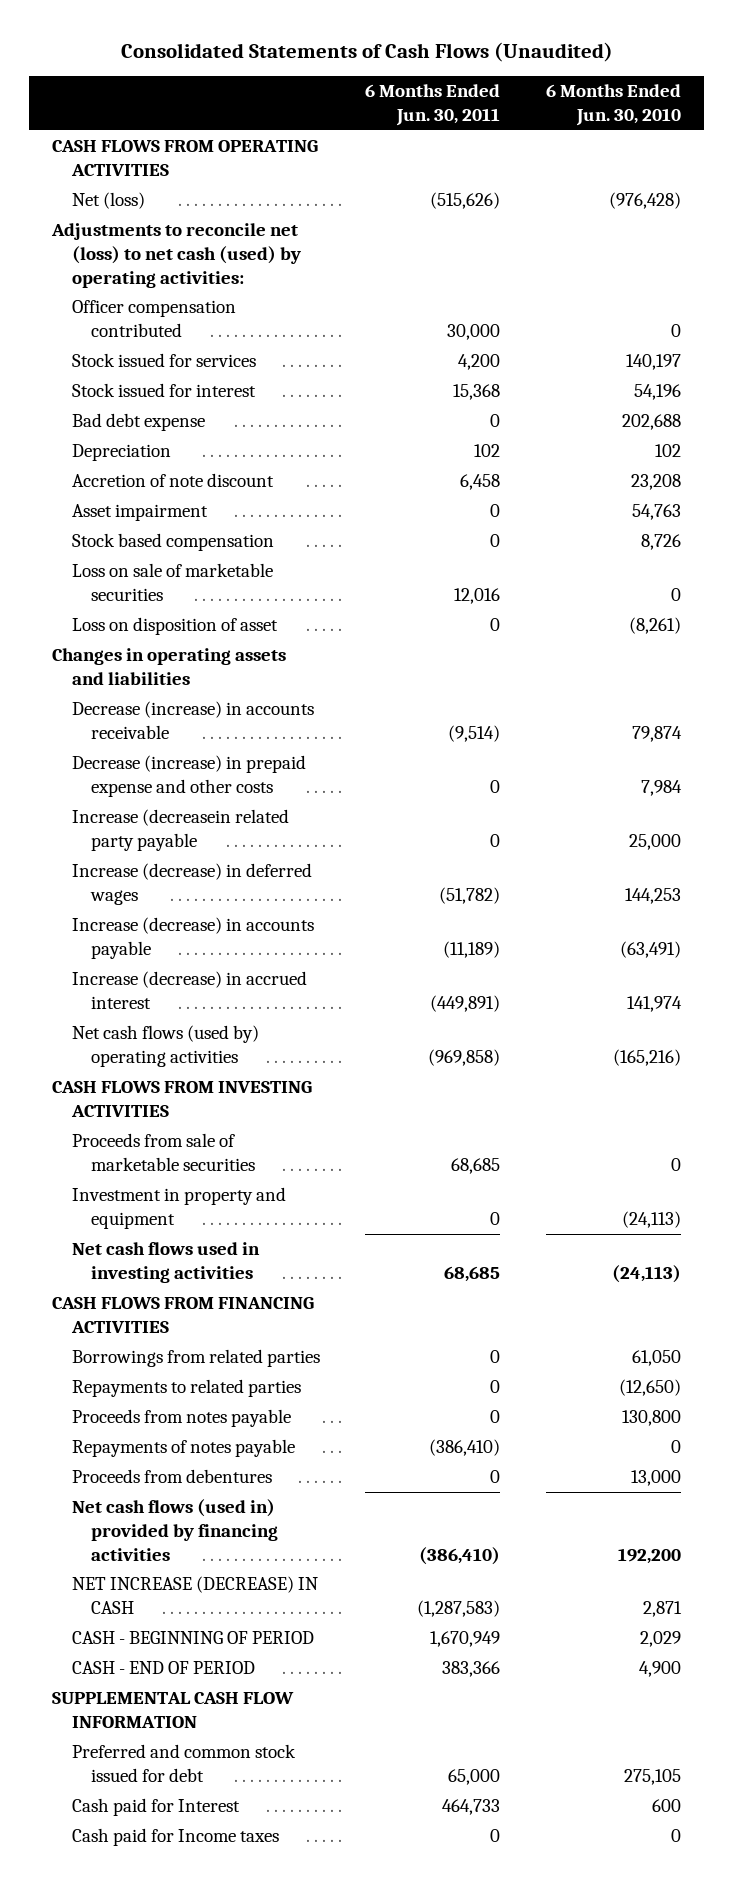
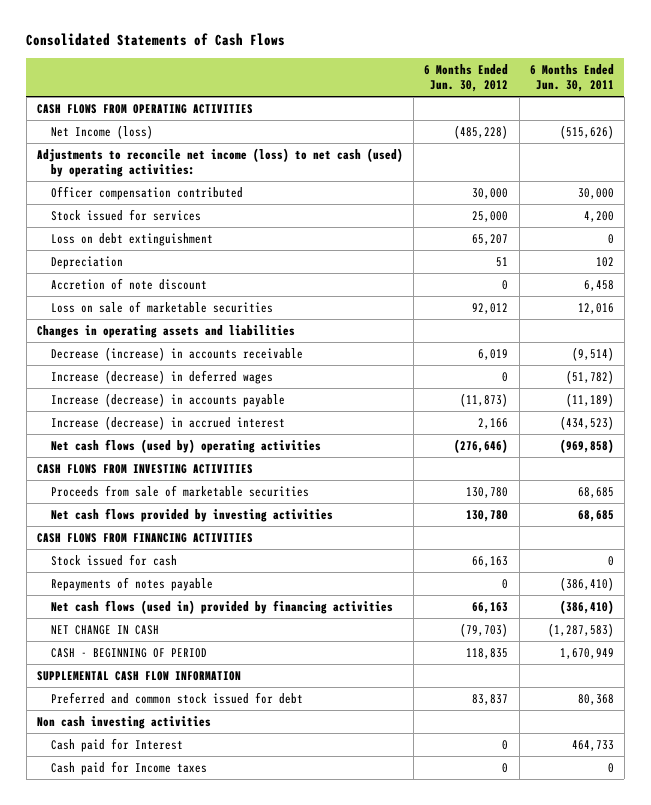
[120,41,613,62] Consolidated Statements of Cash Flows (Unaudited) -> [26,33,286,47] Consolidated Statements of Cash Flows
[546,84,682,127] 6 Months Ended Jun. 30, 2010 -> none
none -> [424,63,509,93] 6 Months Ended Jun. 30, 2012
[71,192,145,210] Net (loss) -> [51,124,154,139] Net Income (loss)
[51,223,301,288] Adjustments to reconcile net (loss) to net cash (used) by operating activities: -> [36,147,403,178] Adjustments to reconcile net income (loss) to net cash (used) by operating activities:
[71,383,256,398] Stock issued for interest -> none
[71,413,205,432] Bad debt expense -> none
none -> [51,232,214,246] Loss on debt extinguishment
[71,504,208,522] Asset impairment -> none
[71,533,274,552] Stock based compensation -> none
[71,617,278,636] Loss on disposition of asset -> none
[71,755,306,797] Decrease (increase) in prepaid expense and other costs -> none
[71,809,289,851] Increase (decreasein related party payable -> none
[430,994,501,1012] (449,891) -> [559,415,614,430] (434,523)
[71,1187,286,1229] Investment in property and equipment -> none
[71,1242,260,1283] Net cash flows used in investing activities -> [51,507,334,522] Net cash flows provided by investing activities
[71,1349,320,1368] Borrowings from related parties -> none
[71,1379,301,1398] Repayments to related parties -> none
[71,1409,291,1428] Proceeds from notes payable -> none
none -> [51,553,178,566] Stock issued for cash
[71,1469,272,1484] Proceeds from debentures -> none
[71,1576,318,1614] NET INCREASE (DECREASE) IN CASH -> [51,624,160,635] NET CHANGE IN CASH
[71,1661,255,1675] CASH - END OF PERIOD -> none
[448,1768,501,1785] 65,000 -> [577,693,614,705] 80,368
none -> [36,715,211,729] Non cash investing activities

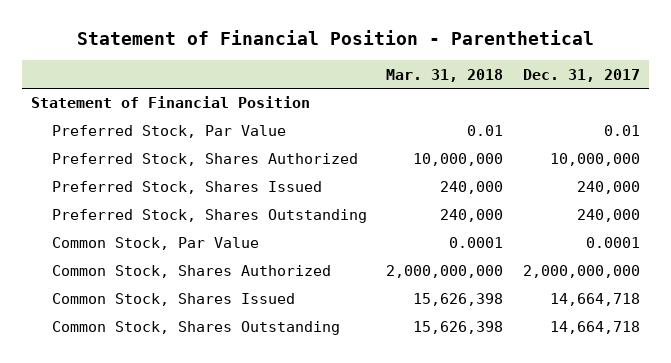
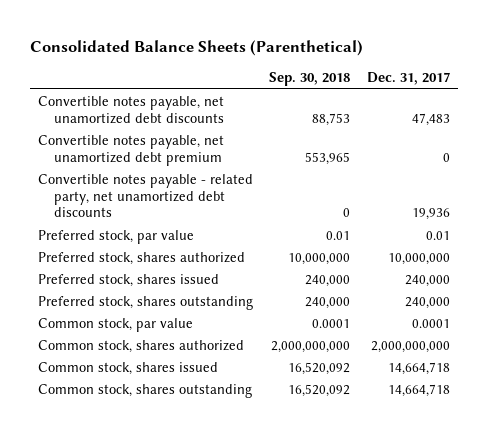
[76,30,594,46] Statement of Financial Position - Parenthetical -> [30,40,364,57] Consolidated Balance Sheets (Parenthetical)
[386,68,504,82] Mar. 31, 2018 -> none
none -> [269,72,351,87] Sep. 30, 2018
[31,96,311,109] Statement of Financial Position -> none
none -> [38,95,225,124] Convertible notes payable, net unamortized debt discounts
none -> [38,134,225,166] Convertible notes payable, net unamortized debt premium
none -> [38,173,254,218] Convertible notes payable - related party, net unamortized debt discounts
[52,125,287,139] Preferred Stock, Par Value -> [38,229,195,244] Preferred stock, par value
[52,153,359,167] Preferred Stock, Shares Authorized -> [38,251,246,265] Preferred stock, shares authorized
[52,181,323,195] Preferred Stock, Shares Issued -> [38,273,220,287] Preferred stock, shares issued
[52,209,368,224] Preferred Stock, Shares Outstanding -> [38,295,254,310] Preferred stock, shares outstanding
[52,237,260,251] Common Stock, Par Value -> [38,317,194,332] Common stock, par value
[52,265,332,279] Common Stock, Shares Authorized -> [38,339,245,353] Common stock, shares authorized
[52,293,296,307] Common Stock, Shares Issued -> [38,361,219,375] Common stock, shares issued
[52,321,341,336] Common Stock, Shares Outstanding -> [38,383,253,398] Common stock, shares outstanding

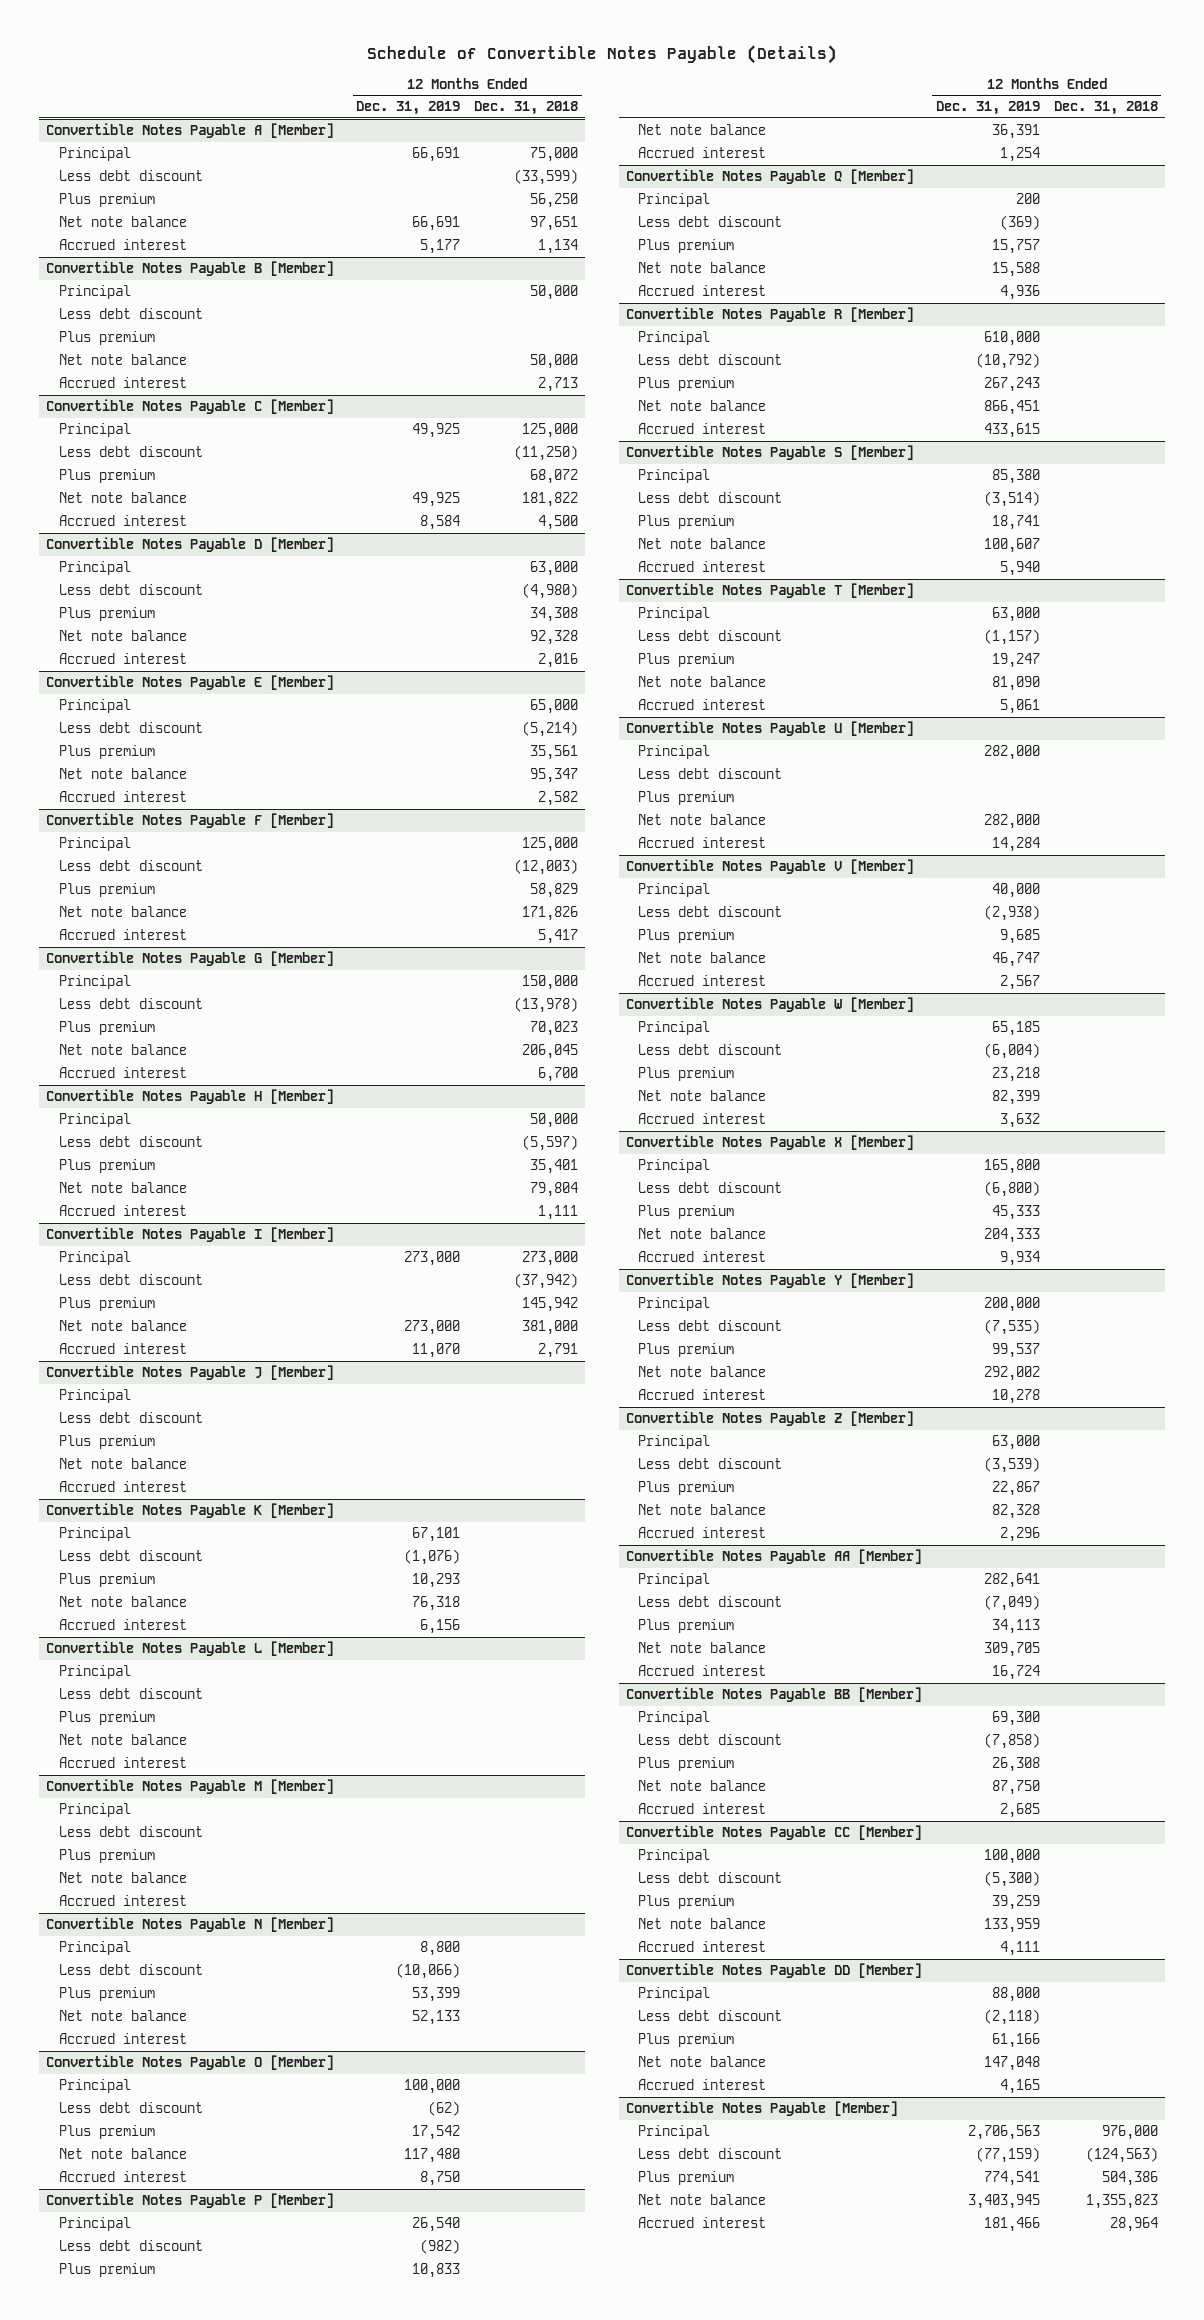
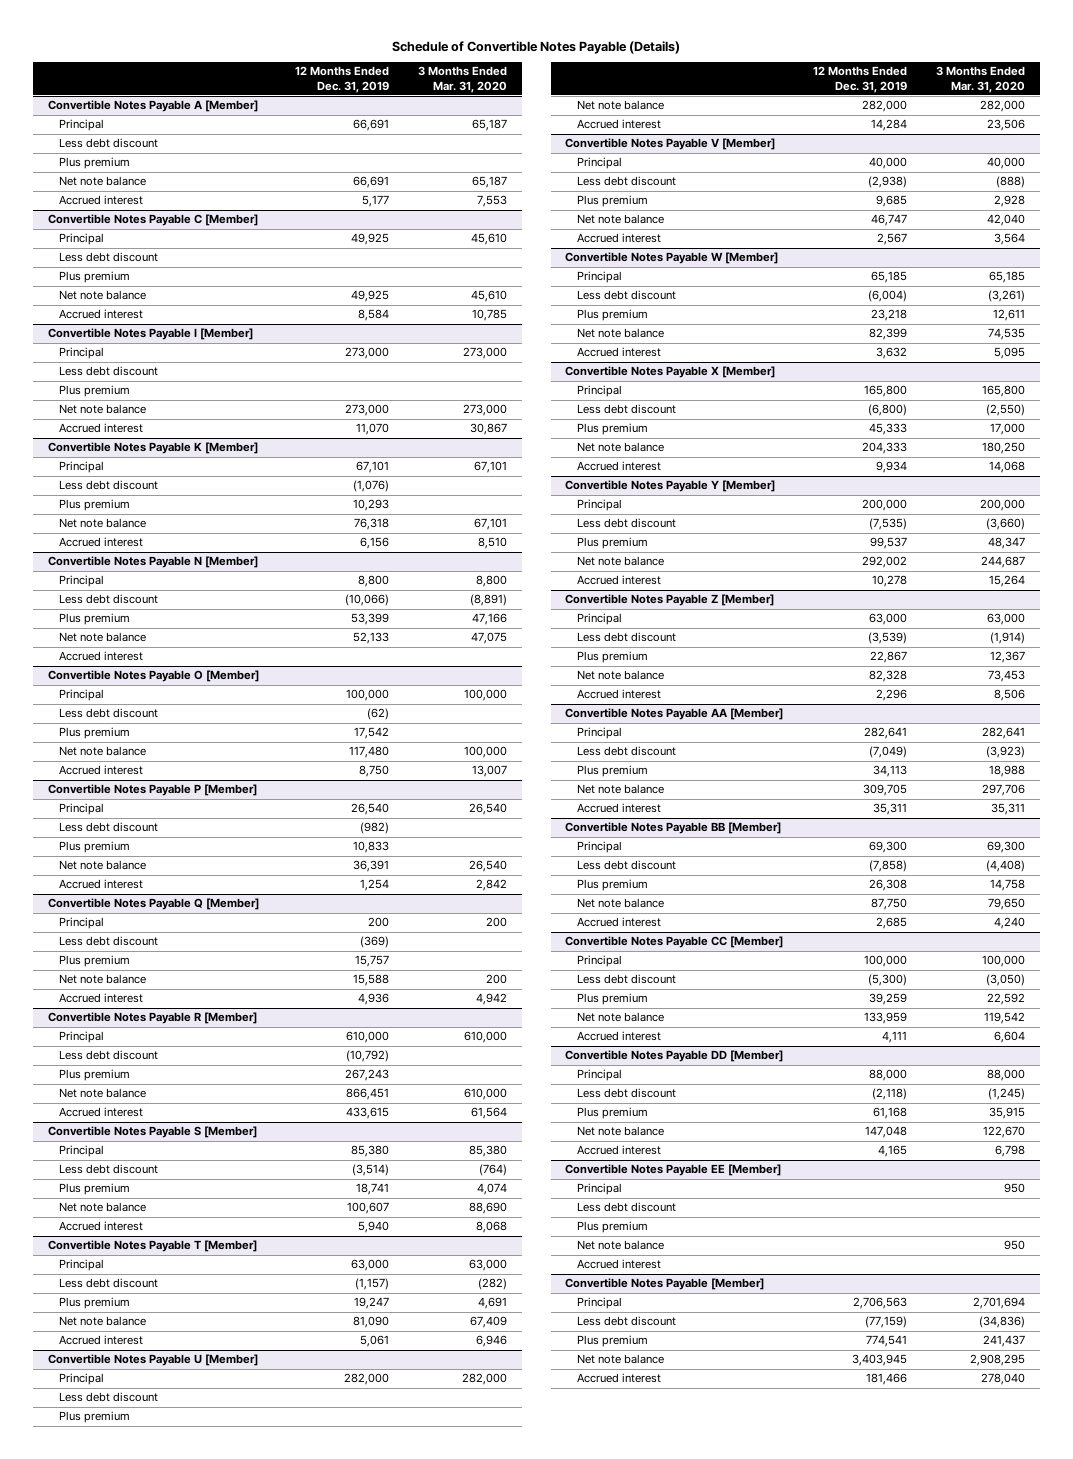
[474,101,579,116] Dec. 31, 2018 -> none
none -> [418,66,508,93] 3 Months Ended Mar. 31, 2020
[45,260,334,276] Convertible Notes Payable B [Member] -> none
[58,284,131,299] Principal -> none
[58,307,203,319] Less debt discount -> none
[58,330,155,345] Plus premium -> none
[58,353,187,365] Net note balance -> none
[58,376,187,388] Accrued interest -> none
[45,536,334,552] Convertible Notes Payable D [Member] -> none
[58,560,131,575] Principal -> none
[58,583,203,595] Less debt discount -> none
[58,606,155,621] Plus premium -> none
[58,629,187,641] Net note balance -> none
[58,652,187,664] Accrued interest -> none
[45,674,334,690] Convertible Notes Payable E [Member] -> none
[58,698,131,713] Principal -> none
[58,721,203,733] Less debt discount -> none
[58,744,155,759] Plus premium -> none
[58,767,187,779] Net note balance -> none
[58,790,187,802] Accrued interest -> none
[45,812,334,828] Convertible Notes Payable F [Member] -> none
[58,836,131,851] Principal -> none
[58,859,203,871] Less debt discount -> none
[58,882,155,897] Plus premium -> none
[58,905,187,917] Net note balance -> none
[58,928,187,940] Accrued interest -> none
[45,950,334,966] Convertible Notes Payable G [Member] -> none
[58,974,131,989] Principal -> none
[58,997,203,1009] Less debt discount -> none
[58,1020,155,1035] Plus premium -> none
[58,1043,187,1055] Net note balance -> none
[58,1066,187,1078] Accrued interest -> none
[45,1088,334,1104] Convertible Notes Payable H [Member] -> none
[58,1112,131,1127] Principal -> none
[58,1135,203,1147] Less debt discount -> none
[58,1158,155,1173] Plus premium -> none
[58,1181,187,1193] Net note balance -> none
[58,1204,187,1216] Accrued interest -> none
[45,1364,334,1380] Convertible Notes Payable J [Member] -> none
[58,1388,131,1403] Principal -> none
[58,1411,203,1423] Less debt discount -> none
[58,1434,155,1449] Plus premium -> none
[58,1457,187,1469] Net note balance -> none
[58,1480,187,1492] Accrued interest -> none
[45,1640,334,1656] Convertible Notes Payable L [Member] -> none
[58,1664,131,1679] Principal -> none
[58,1687,203,1699] Less debt discount -> none
[58,1710,155,1725] Plus premium -> none
[58,1733,187,1745] Net note balance -> none
[58,1756,187,1768] Accrued interest -> none
[45,1778,334,1794] Convertible Notes Payable M [Member] -> none
[58,1802,131,1817] Principal -> none
[58,1825,203,1837] Less debt discount -> none
[58,1848,155,1863] Plus premium -> none
[58,1871,187,1883] Net note balance -> none
[58,1894,187,1906] Accrued interest -> none
[991,1664,1040,1680] 16,724 -> [872,803,907,816] 35,311
[991,2032,1040,2048] 61,166 -> [872,1107,907,1120] 61,168
none -> [565,1164,782,1177] Convertible Notes Payable EE [Member]
none -> [576,1183,622,1196] Principal
none -> [576,1202,676,1213] Less debt discount
none -> [576,1221,648,1234] Plus premium
none -> [576,1240,664,1251] Net note balance
none -> [576,1259,661,1270] Accrued interest

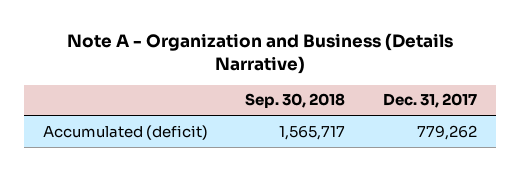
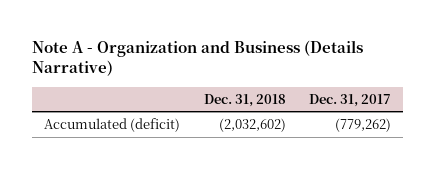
[245,93,346,109] Sep. 30, 2018 -> none
none -> [203,93,286,107] Dec. 31, 2018
[417,124,478,140] 779,262 -> [335,118,392,133] (779,262)

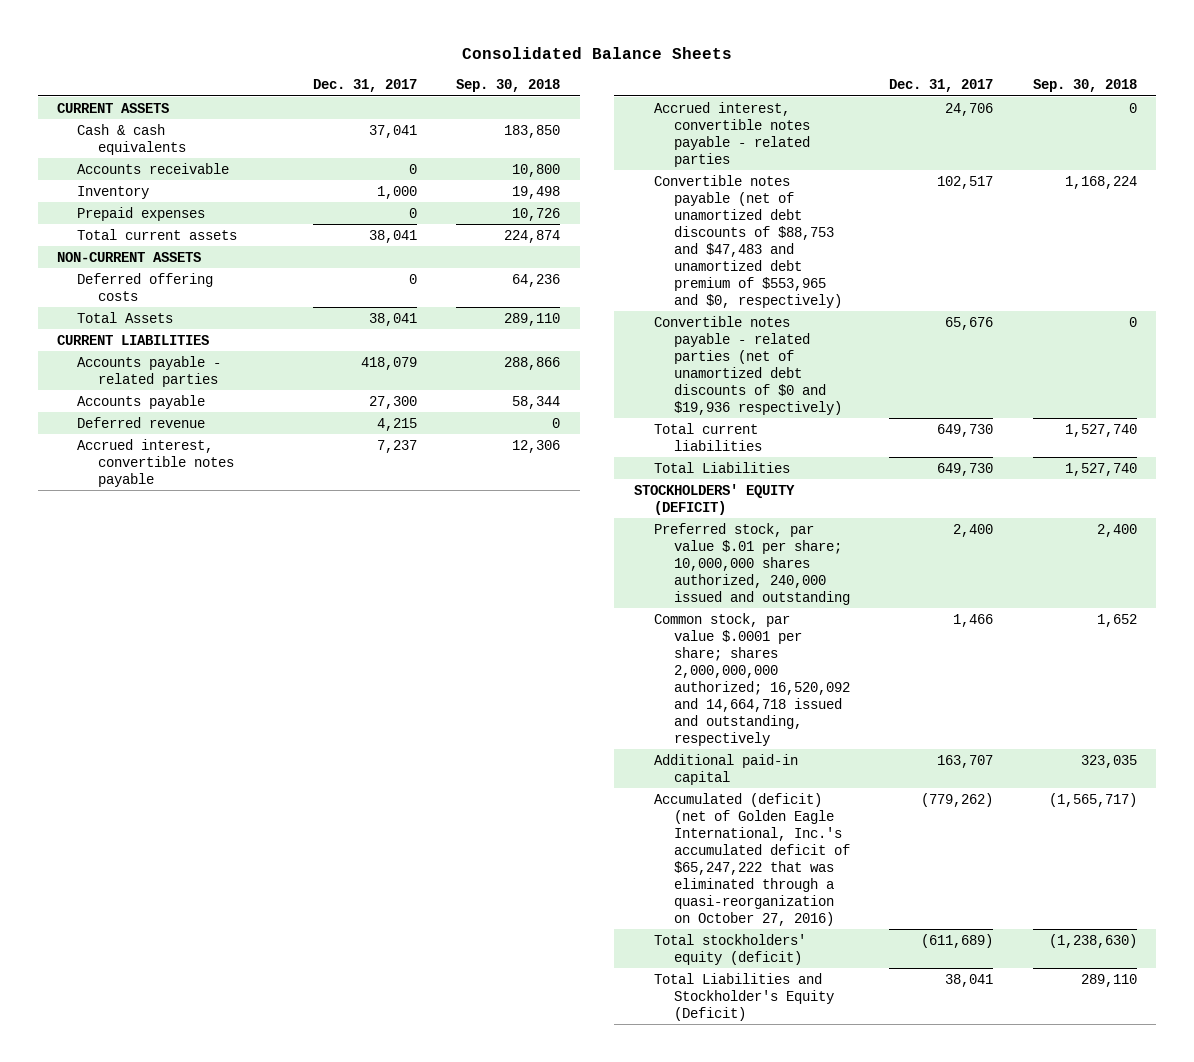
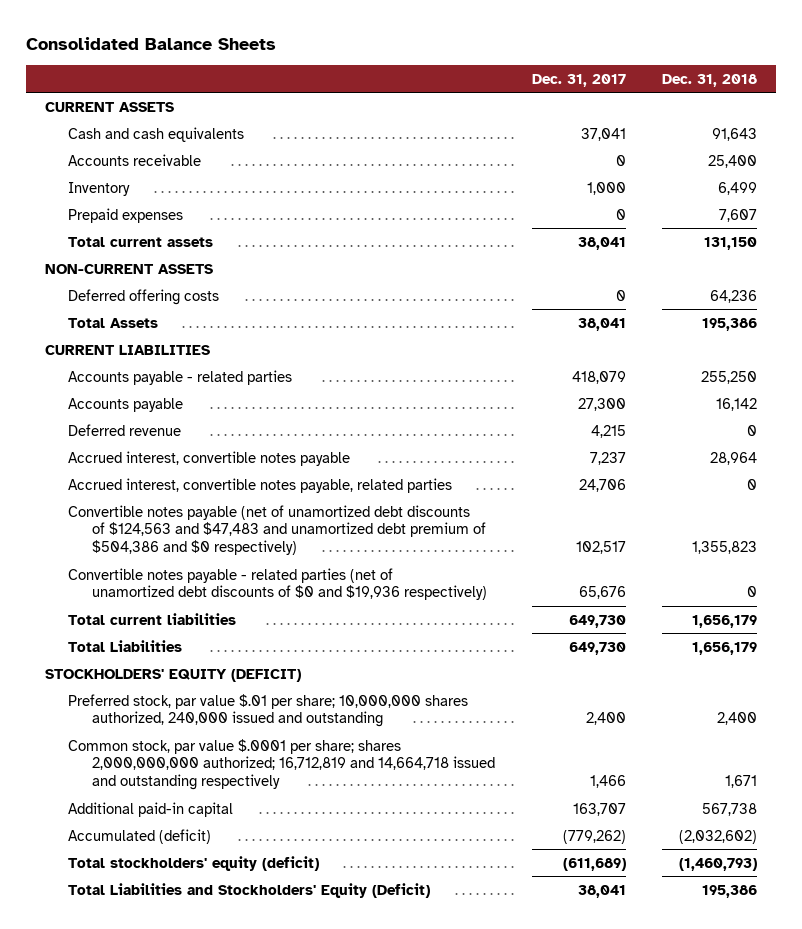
[455,79,560,93] Sep. 30, 2018 -> none
none -> [662,73,758,87] Dec. 31, 2018
[77,123,186,155] Cash & cash equivalents -> [68,126,245,142] Cash and cash equivalents
[654,101,811,167] Accrued interest, convertible notes payable - related parties -> [68,477,453,493] Accrued interest, convertible notes payable, related parties
[654,174,843,308] Convertible notes payable (net of unamortized debt discounts of $88,753 and $47,483 and unamortized debt premium of $553,965 and $0, respectively) -> [68,504,487,556] Convertible notes payable (net of unamortized debt discounts of $124,563 and $47,483 and unamortized debt premium of $504,386 and $0 respectively)
[654,612,851,746] Common stock, par value $.0001 per share; shares 2,000,000,000 authorized; 16,520,092 and 14,664,718 issued and outstanding, respectively -> [68,738,496,791] Common stock, par value $.0001 per share; shares 2,000,000,000 authorized; 16,712,819 and 14,664,718 issued and outstanding respectively
[654,792,851,926] Accumulated (deficit) (net of Golden Eagle International, Inc.'s accumulated deficit of $65,247,222 that was eliminated through a quasi-reorganization on October 27, 2016) -> [68,828,212,844] Accumulated (deficit)
[654,972,835,1021] Total Liabilities and Stockholder's Equity (Deficit) -> [68,882,431,898] Total Liabilities and Stockholders' Equity (Deficit)

